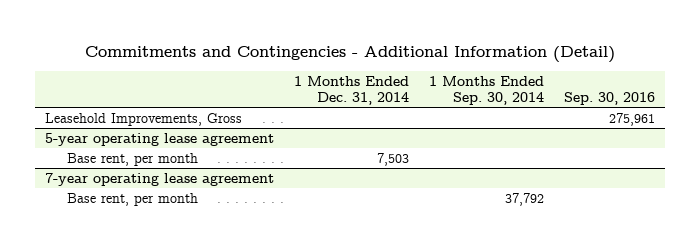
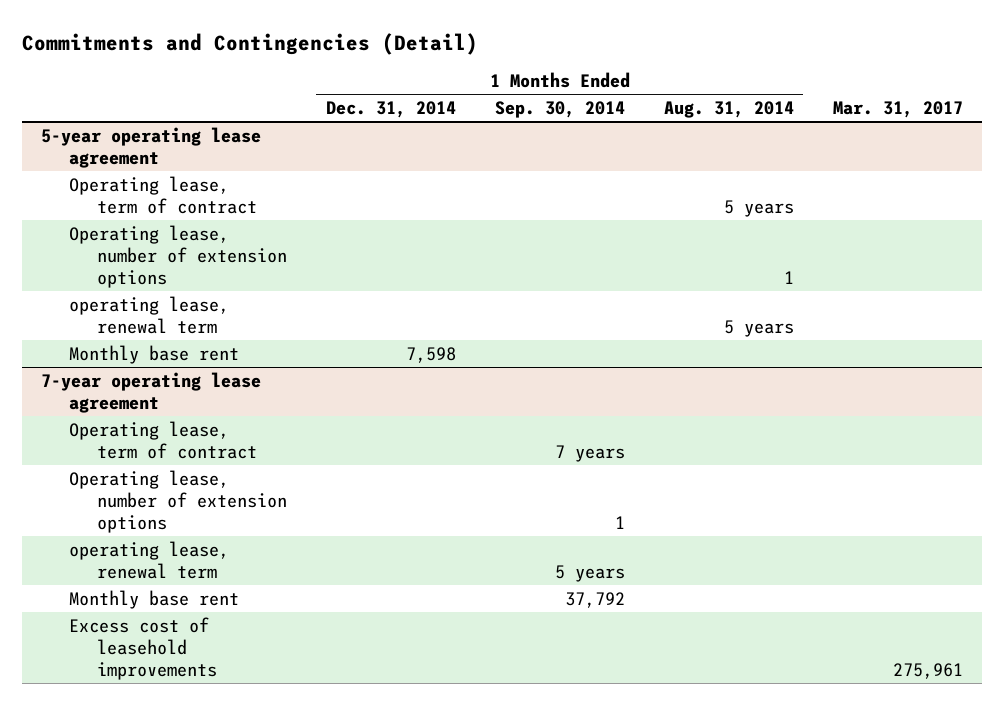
[84,45,615,63] Commitments and Contingencies - Additional Information (Detail) -> [22,32,479,55] Commitments and Contingencies (Detail)
[563,91,655,105] Sep. 30, 2016 -> none
none -> [663,100,794,118] Aug. 31, 2014
none -> [832,100,963,118] Mar. 31, 2017
[45,112,243,126] Leasehold Improvements, Gross -> none
none -> [69,175,257,214] Operating lease, term of contract
none -> [69,224,287,288] Operating lease, number of extension options
none -> [69,295,230,334] operating lease, renewal term
[66,152,198,166] Base rent, per month -> [69,344,240,364] Monthly base rent
[376,152,409,166] 7,503 -> [405,346,456,363] 7,598
none -> [69,420,257,459] Operating lease, term of contract
none -> [69,469,287,533] Operating lease, number of extension options
none -> [69,540,230,579] operating lease, renewal term
[66,192,198,206] Base rent, per month -> [69,589,240,609] Monthly base rent
none -> [69,616,217,680] Excess cost of leasehold improvements

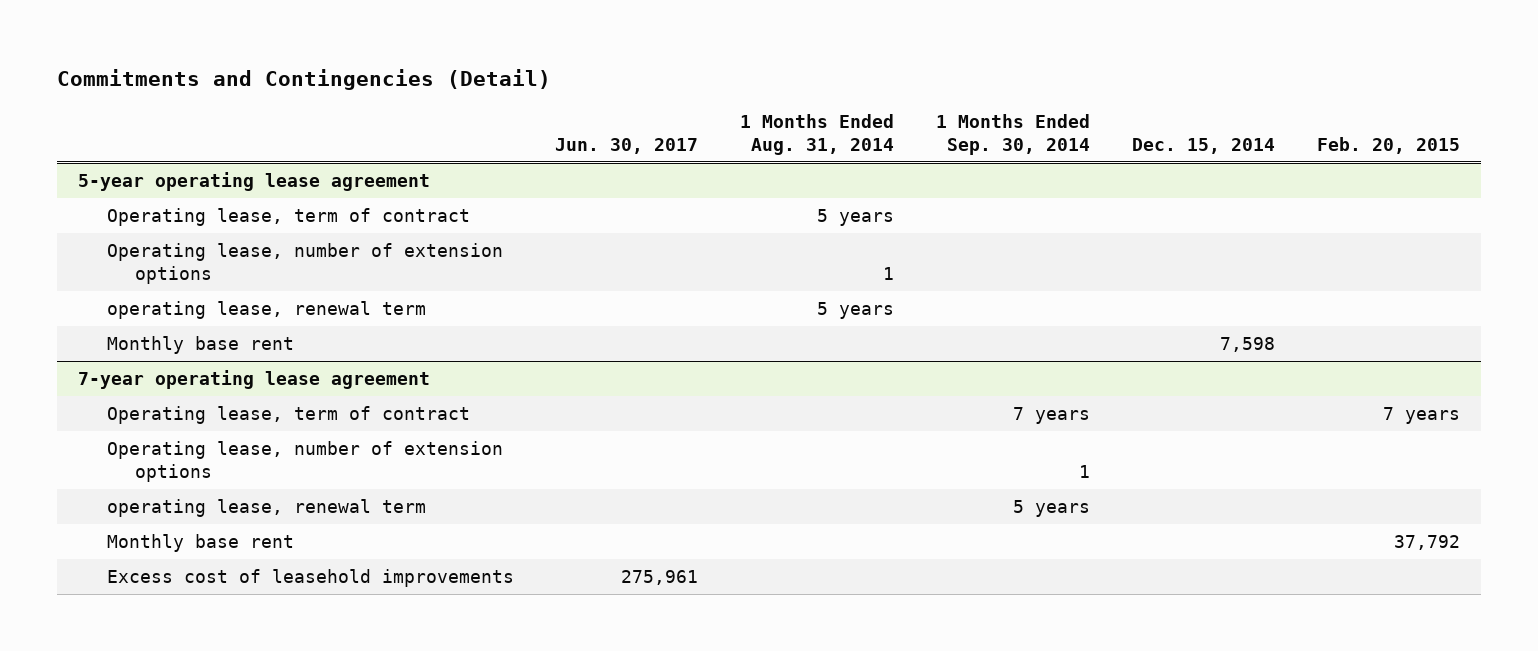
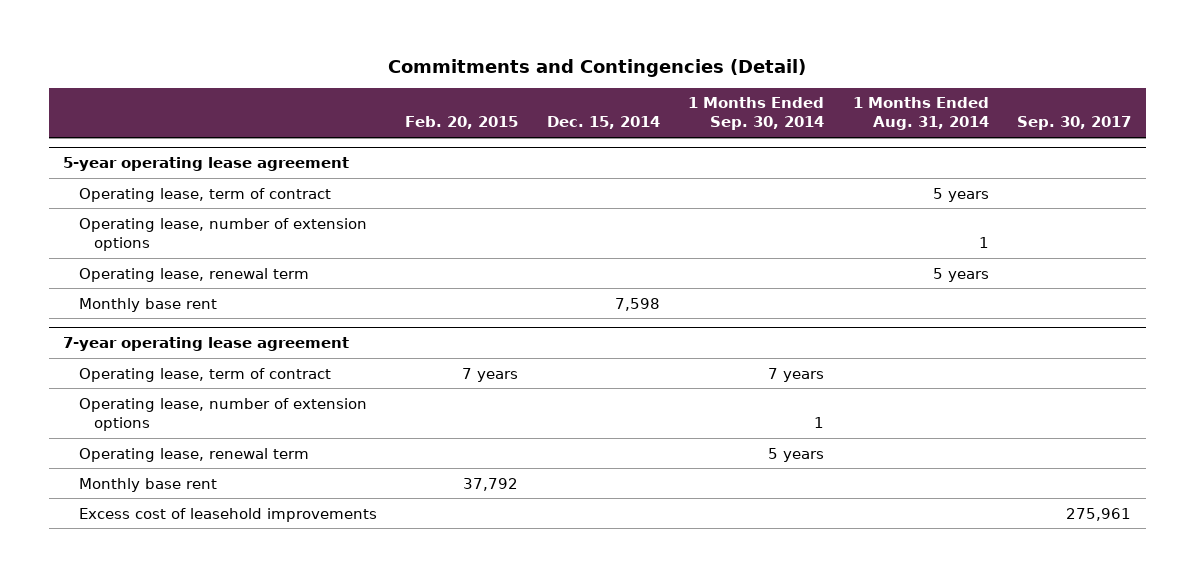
[555,138,699,155] Jun. 30, 2017 -> none
none -> [1017,116,1132,131] Sep. 30, 2017
[106,301,426,320] operating lease, renewal term -> [78,267,309,282] Operating lease, renewal term
[106,499,426,518] operating lease, renewal term -> [78,447,309,462] Operating lease, renewal term

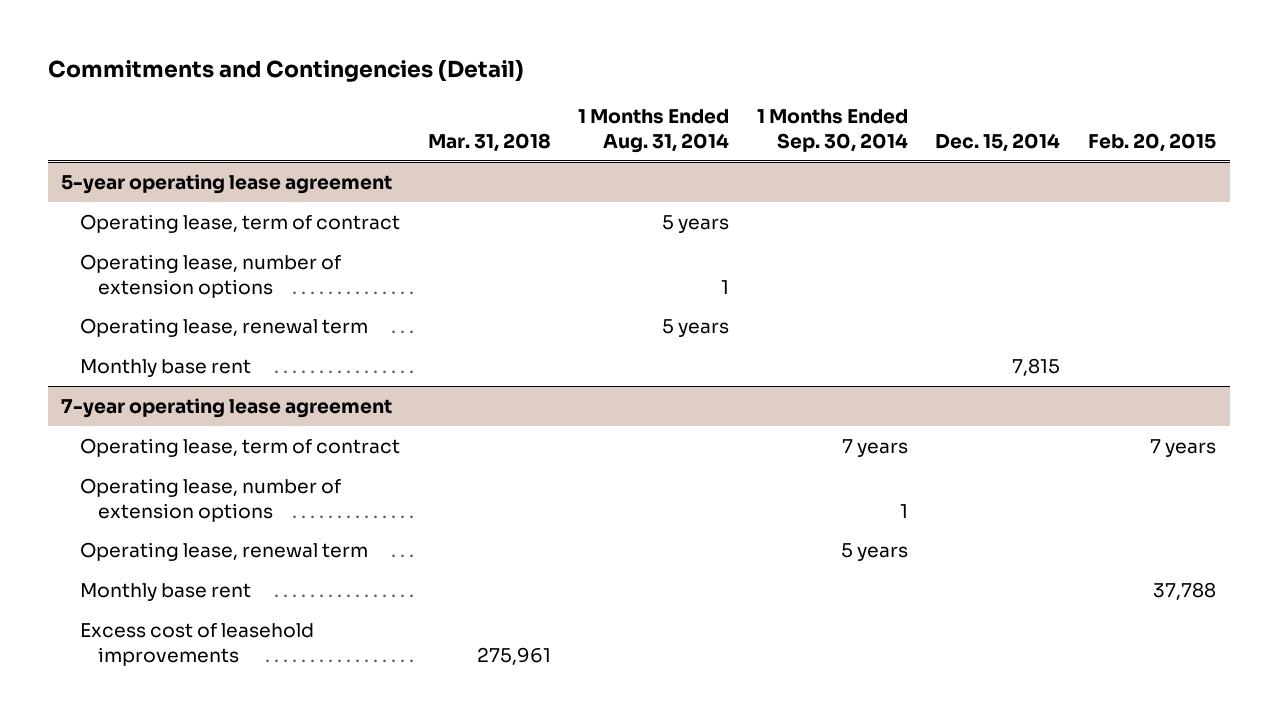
[1017,116,1132,131] Sep. 30, 2017 -> none
none -> [427,132,551,152] Mar. 31, 2018
[614,297,660,311] 7,598 -> [1012,357,1061,376] 7,815
[463,477,519,491] 37,792 -> [1153,581,1217,600] 37,788

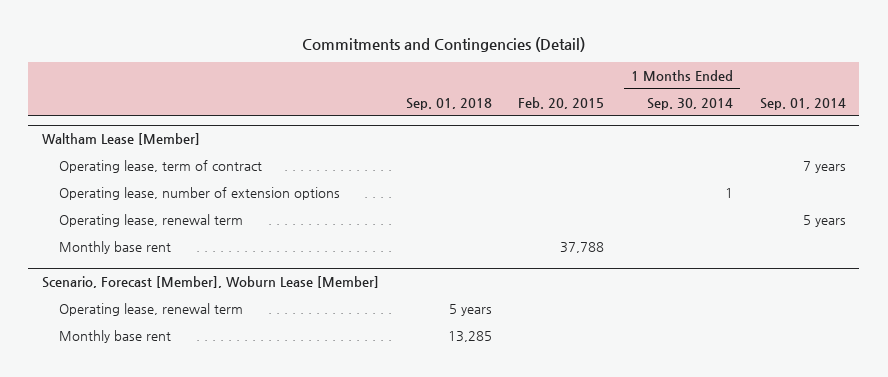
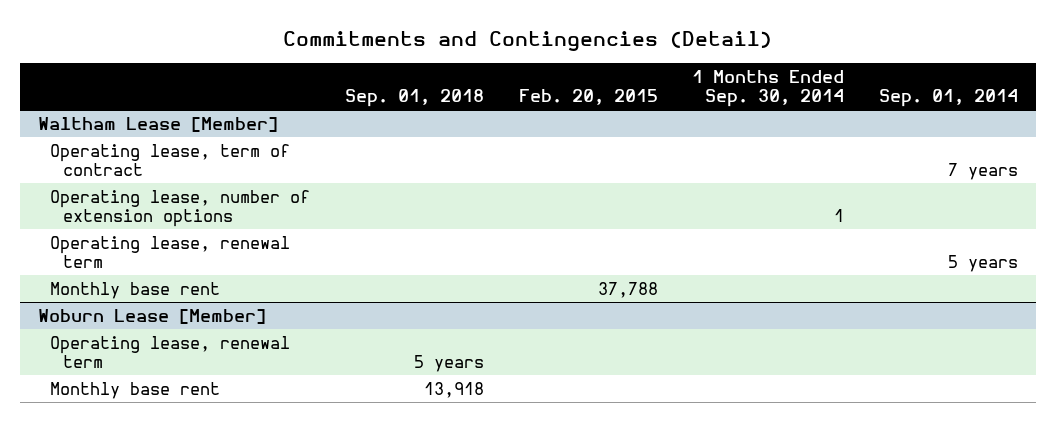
[41,276,379,289] Scenario, Forecast [Member], Woburn Lease [Member] -> [37,308,266,324] Woburn Lease [Member]
[447,330,492,342] 13,285 -> [424,381,485,398] 13,918

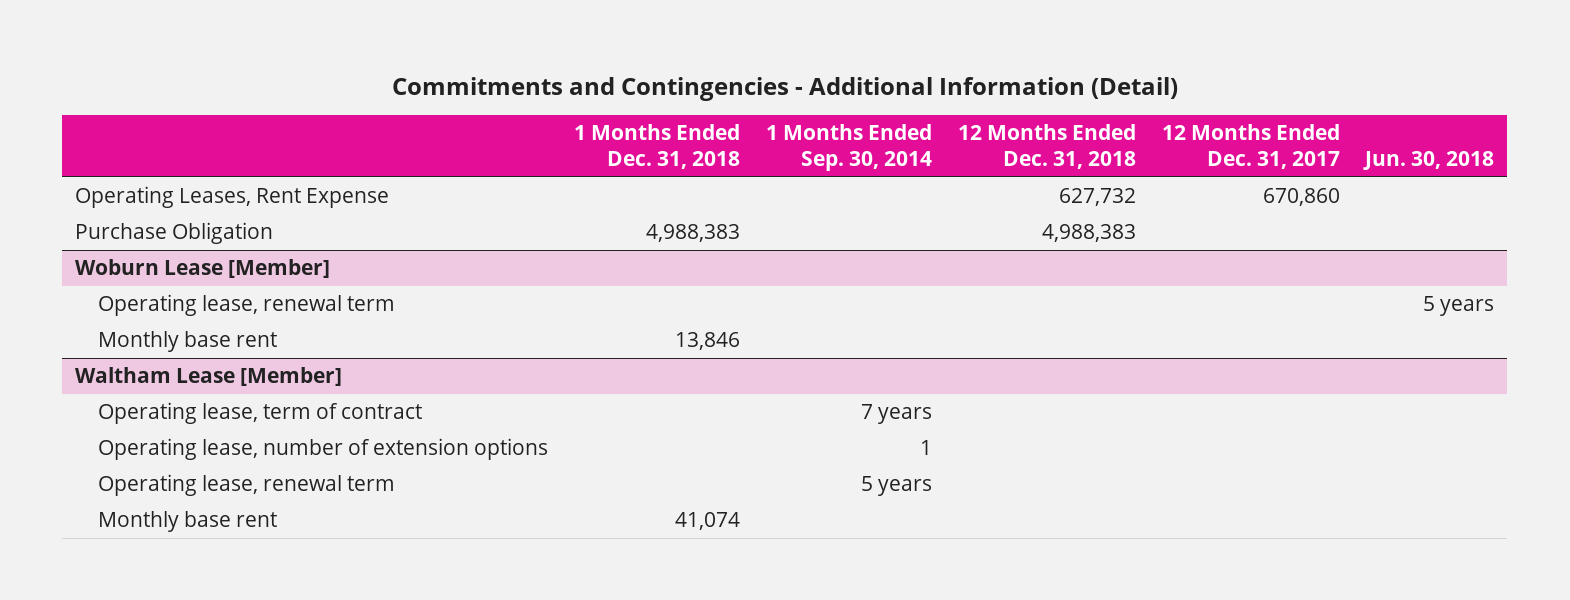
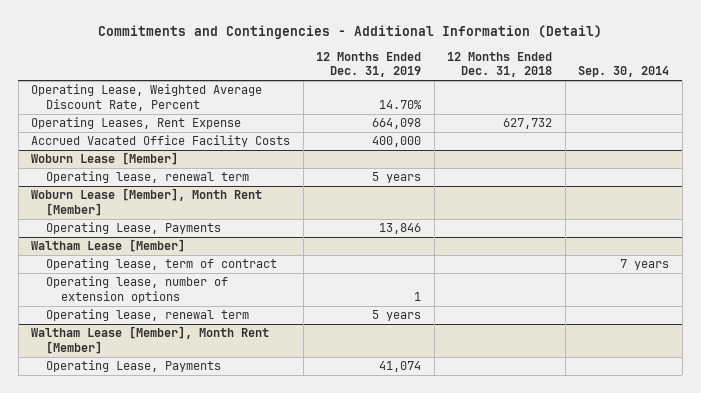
[574,124,741,170] 1 Months Ended Dec. 31, 2018 -> none
[766,124,933,172] 1 Months Ended Sep. 30, 2014 -> none
[1161,124,1340,170] 12 Months Ended Dec. 31, 2017 -> none
[1363,151,1495,171] Jun. 30, 2018 -> none
none -> [316,51,422,78] 12 Months Ended Dec. 31, 2019
none -> [578,66,670,78] Sep. 30, 2014
none -> [31,84,263,111] Operating Lease, Weighted Average Discount Rate, Percent
[75,222,274,245] Purchase Obligation -> none
none -> [31,135,291,148] Accrued Vacated Office Facility Costs
[98,331,278,353] Monthly base rent -> none
none -> [31,188,263,216] Woburn Lease [Member], Month Rent [Member]
none -> [46,222,222,235] Operating Lease, Payments
[98,511,278,533] Monthly base rent -> none
none -> [31,326,270,354] Waltham Lease [Member], Month Rent [Member]
none -> [46,360,222,373] Operating Lease, Payments

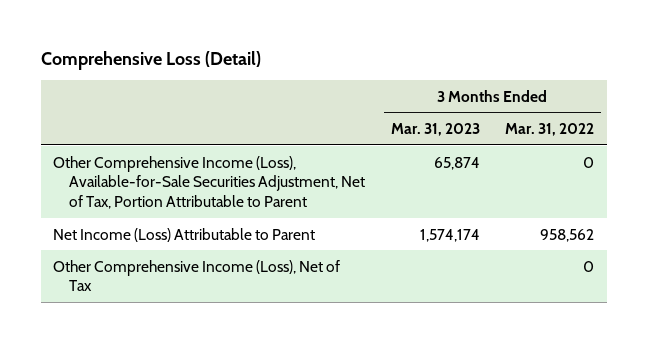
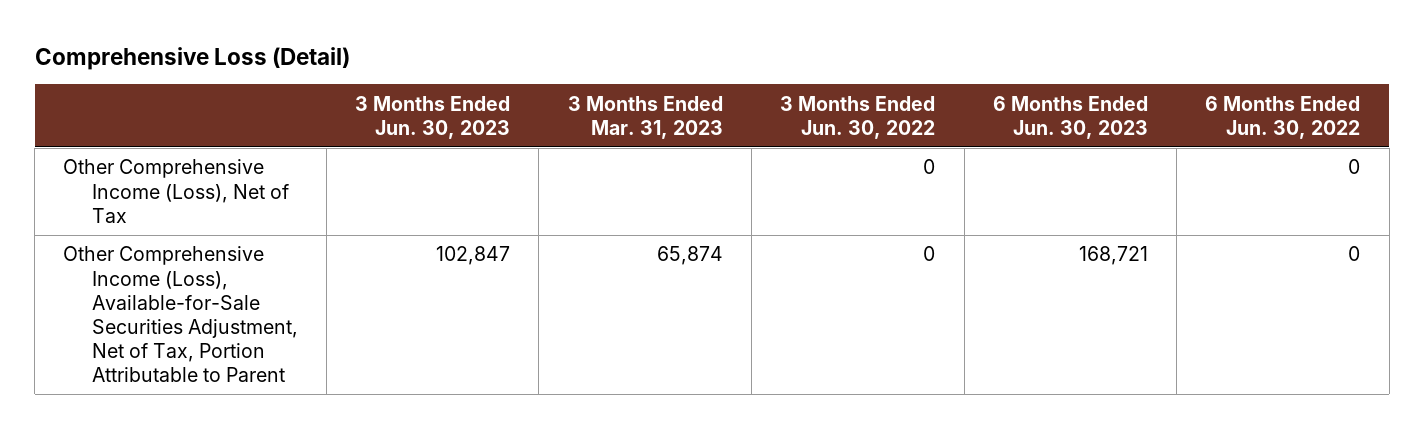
[505,123,595,137] Mar. 31, 2022 -> none
none -> [355,95,511,139] 3 Months Ended Jun. 30, 2023
none -> [780,95,936,139] 3 Months Ended Jun. 30, 2022
none -> [992,95,1148,139] 6 Months Ended Jun. 30, 2023
none -> [1205,95,1361,139] 6 Months Ended Jun. 30, 2022
[53,227,316,242] Net Income (Loss) Attributable to Parent -> none
[53,155,366,210] Other Comprehensive Income (Loss), Available-for-Sale Securities Adjustment, Net of Tax, Portion Attributable to Parent -> [63,246,298,383] Other Comprehensive Income (Loss), Available-for-Sale Securities Adjustment, Net of Tax, Portion Attributable to Parent

